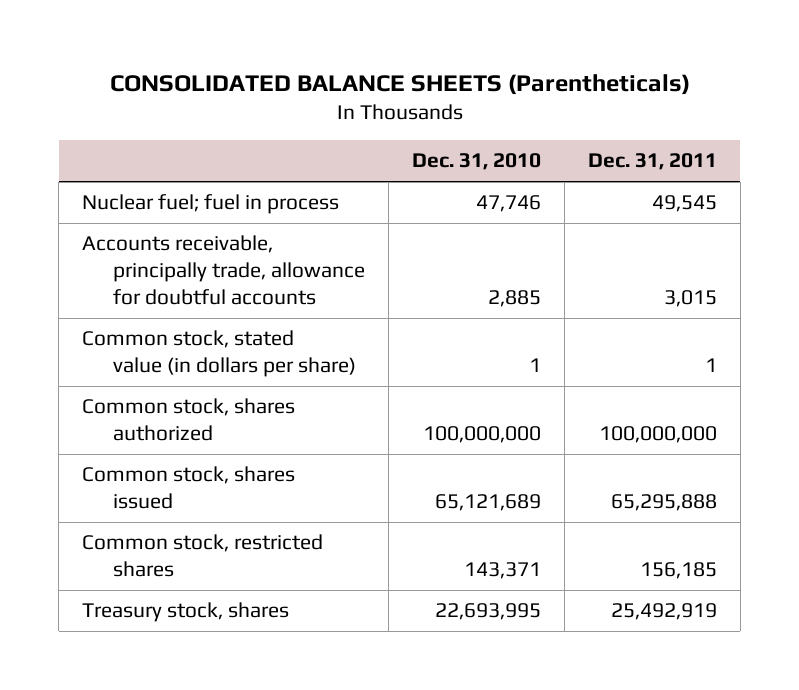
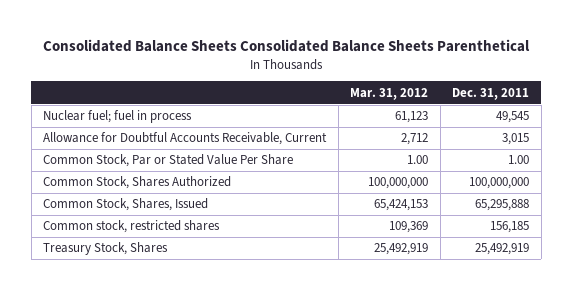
[109,74,690,96] CONSOLIDATED BALANCE SHEETS (Parentheticals) -> [43,39,531,53] Consolidated Balance Sheets Consolidated Balance Sheets Parenthetical
[412,153,542,171] Dec. 31, 2010 -> none
none -> [350,87,429,100] Mar. 31, 2012
[82,235,366,306] Accounts receivable, principally trade, allowance for doubtful accounts -> [43,132,328,146] Allowance for Doubtful Accounts Receivable, Current
[82,330,357,378] Common stock, stated value (in dollars per share) -> [43,154,294,168] Common Stock, Par or Stated Value Per Share
[704,358,717,373] 1 -> [508,155,530,165] 1.00
[82,398,296,442] Common stock, shares authorized -> [43,176,232,190] Common Stock, Shares Authorized
[82,466,296,510] Common stock, shares issued -> [43,198,209,212] Common Stock, Shares, Issued
[82,602,290,623] Treasury stock, shares -> [43,242,169,256] Treasury Stock, Shares

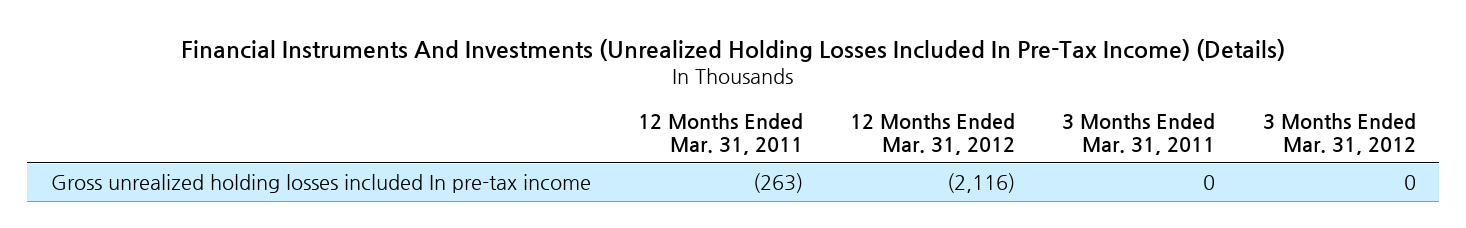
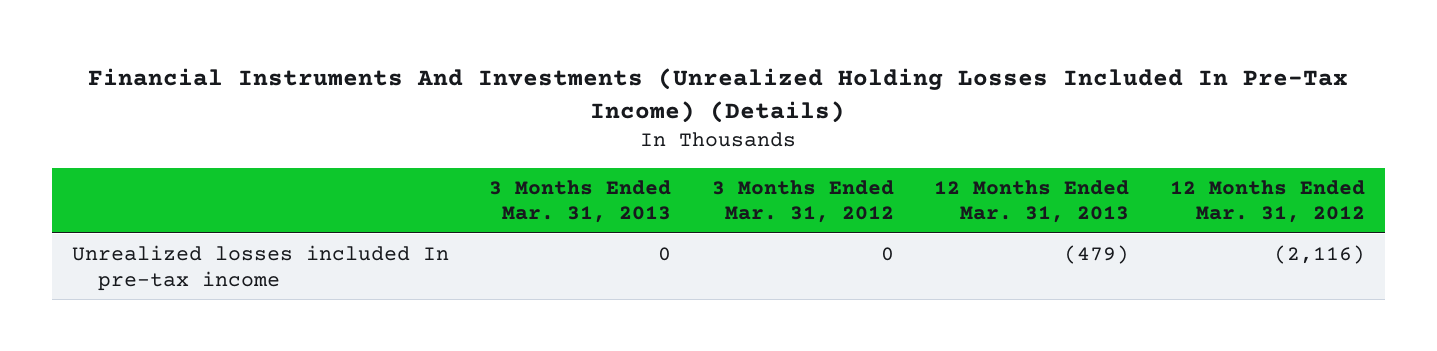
[637,112,803,155] 12 Months Ended Mar. 31, 2011 -> none
[1062,112,1216,155] 3 Months Ended Mar. 31, 2011 -> none
none -> [489,179,672,224] 3 Months Ended Mar. 31, 2013
none -> [934,179,1130,224] 12 Months Ended Mar. 31, 2013
[50,174,591,194] Gross unrealized holding losses included In pre-tax income -> [71,244,449,291] Unrealized losses included In pre-tax income

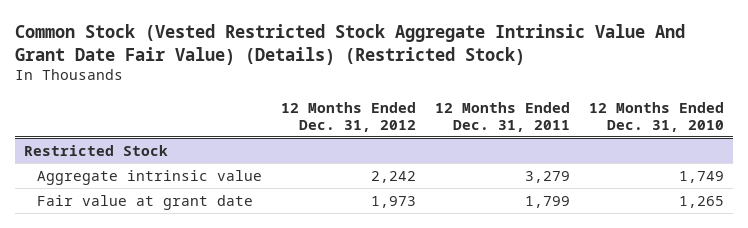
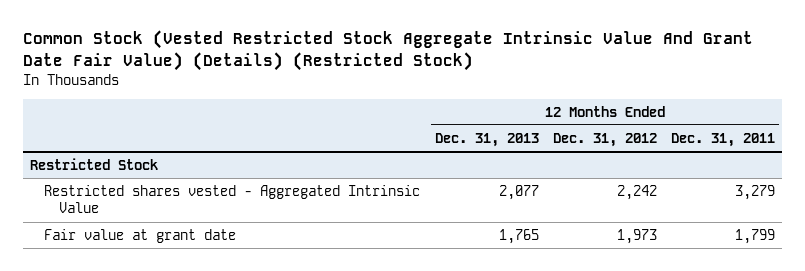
[588,101,724,132] 12 Months Ended Dec. 31, 2010 -> none
none -> [434,132,539,147] Dec. 31, 2013
[37,169,263,185] Aggregate intrinsic value -> [44,185,421,214] Restricted shares vested - Aggregated Intrinsic Value

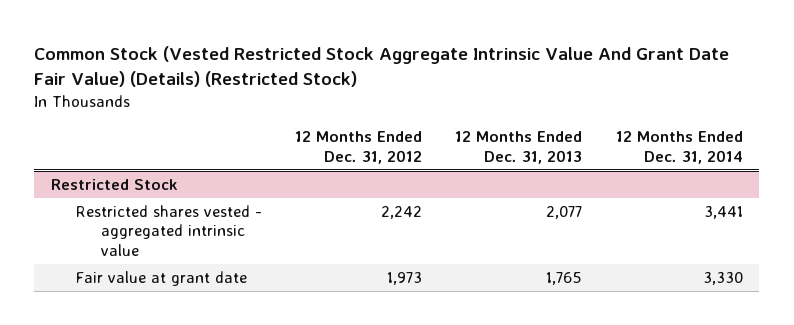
[671,132,776,147] Dec. 31, 2011 -> none
none -> [615,131,743,164] 12 Months Ended Dec. 31, 2014
[44,185,421,214] Restricted shares vested - Aggregated Intrinsic Value -> [75,205,262,256] Restricted shares vested - aggregated intrinsic value

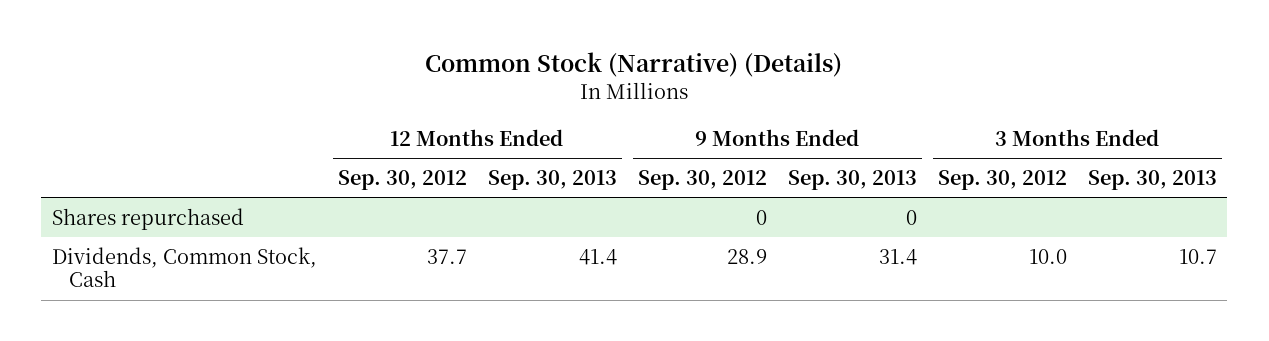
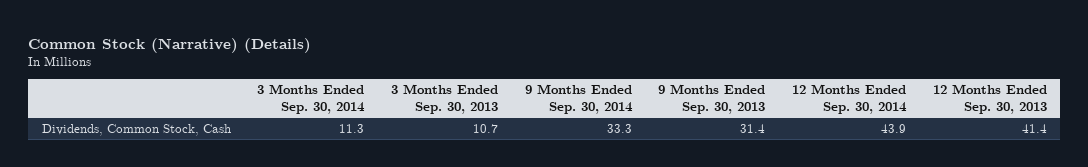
[337,169,467,190] Sep. 30, 2012 -> none
[637,169,767,190] Sep. 30, 2012 -> none
[937,169,1067,190] Sep. 30, 2012 -> none
none -> [257,84,366,115] 3 Months Ended Sep. 30, 2014
none -> [524,84,633,115] 9 Months Ended Sep. 30, 2014
none -> [791,84,907,115] 12 Months Ended Sep. 30, 2014
[51,207,244,230] Shares repurchased -> none

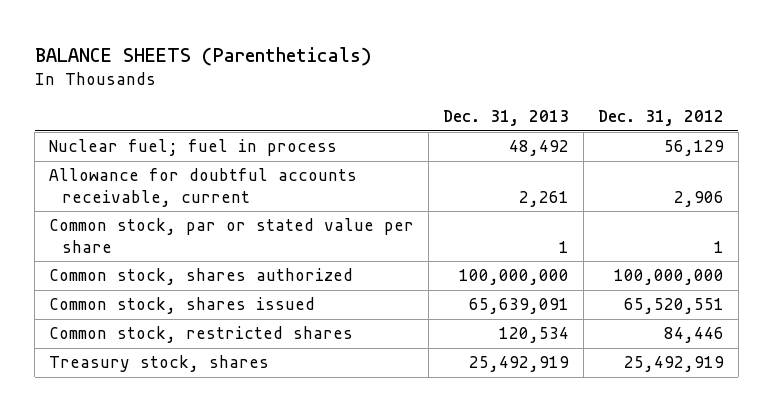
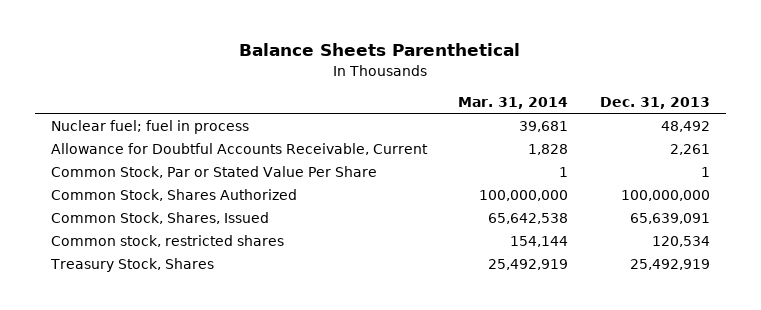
[34,46,372,66] BALANCE SHEETS (Parentheticals) -> [239,43,521,57] Balance Sheets Parenthetical
[598,110,725,127] Dec. 31, 2012 -> none
none -> [458,96,569,109] Mar. 31, 2014
[49,168,358,208] Allowance for doubtful accounts receivable, current -> [50,142,428,155] Allowance for Doubtful Accounts Receivable, Current
[49,218,415,254] Common stock, par or stated value per share -> [50,165,377,178] Common Stock, Par or Stated Value Per Share
[49,268,354,286] Common stock, shares authorized -> [50,188,297,201] Common Stock, Shares Authorized
[49,297,316,315] Common stock, shares issued -> [50,211,269,224] Common Stock, Shares, Issued
[49,355,270,373] Treasury stock, shares -> [49,257,214,272] Treasury Stock, Shares

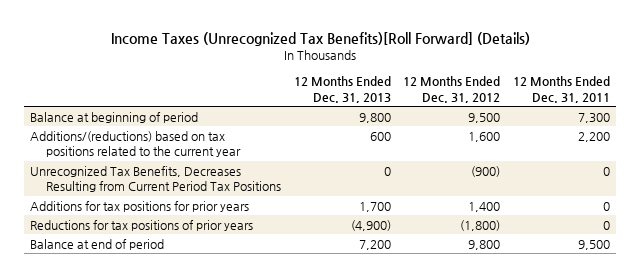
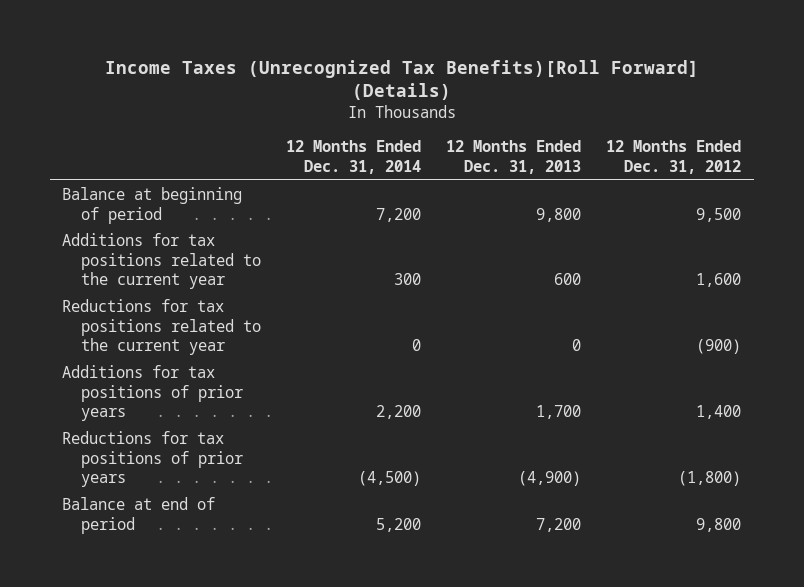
[512,76,610,103] 12 Months Ended Dec. 31, 2011 -> none
none -> [285,140,421,174] 12 Months Ended Dec. 31, 2014
[29,130,242,158] Additions/(reductions) based on tax positions related to the current year -> [62,232,261,290] Additions for tax positions related to the current year
[29,165,282,193] Unrecognized Tax Benefits, Decreases Resulting from Current Period Tax Positions -> [62,298,261,356] Reductions for tax positions related to the current year
[29,200,249,212] Additions for tax positions for prior years -> [62,364,243,422] Additions for tax positions of prior years

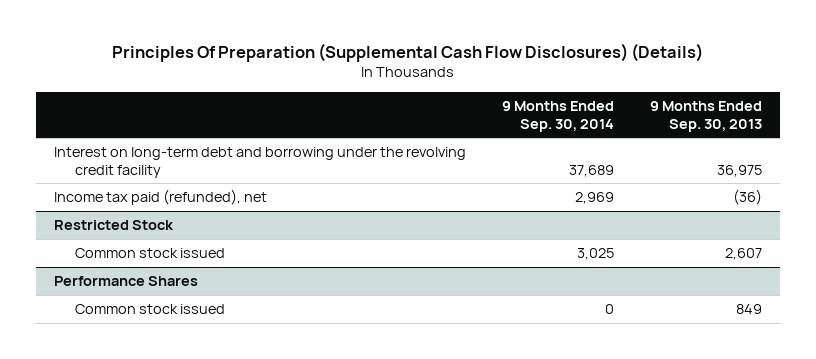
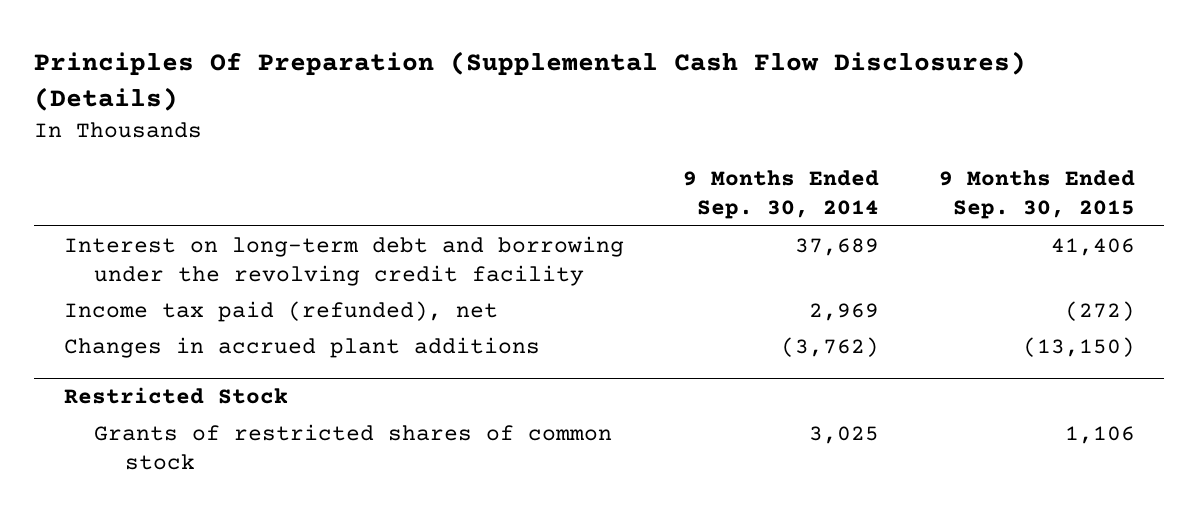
[650,100,763,132] 9 Months Ended Sep. 30, 2013 -> none
none -> [938,170,1135,220] 9 Months Ended Sep. 30, 2015
none -> [63,336,540,358] Changes in accrued plant additions
[53,276,198,287] Performance Shares -> none
[74,304,225,315] Common stock issued -> none
[74,248,225,259] Common stock issued -> [94,423,613,470] Grants of restricted shares of common stock

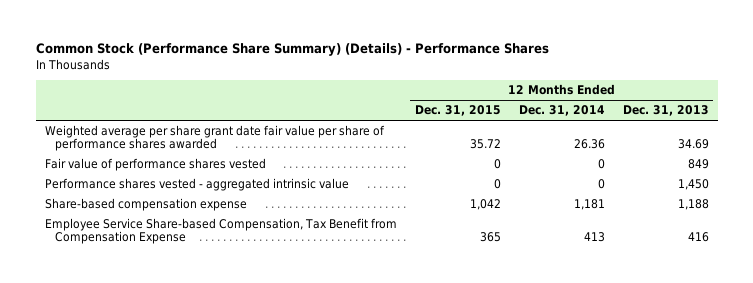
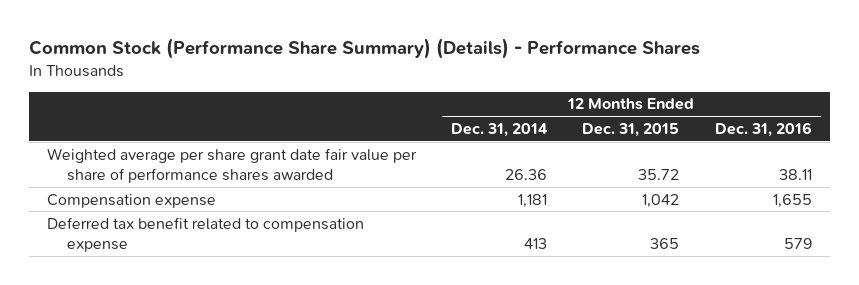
[622,105,709,117] Dec. 31, 2013 -> none
none -> [714,121,812,137] Dec. 31, 2016
[44,158,266,172] Fair value of performance shares vested -> none
[44,178,349,192] Performance shares vested - aggregated intrinsic value -> none
[44,198,247,212] Share-based compensation expense -> [46,193,216,208] Compensation expense
[44,218,397,245] Employee Service Share-based Compensation, Tax Benefit from Compensation Expense -> [46,216,364,252] Deferred tax benefit related to compensation expense

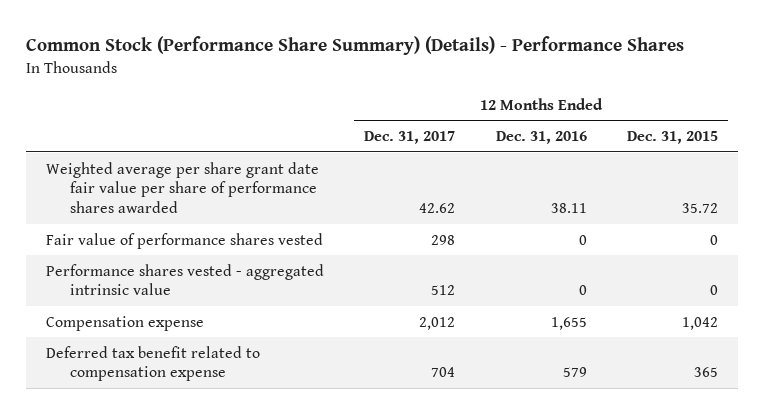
[451,122,549,137] Dec. 31, 2014 -> none
none -> [364,131,456,145] Dec. 31, 2017
none -> [45,232,323,249] Fair value of performance shares vested
none -> [45,263,324,296] Performance shares vested - aggregated intrinsic value

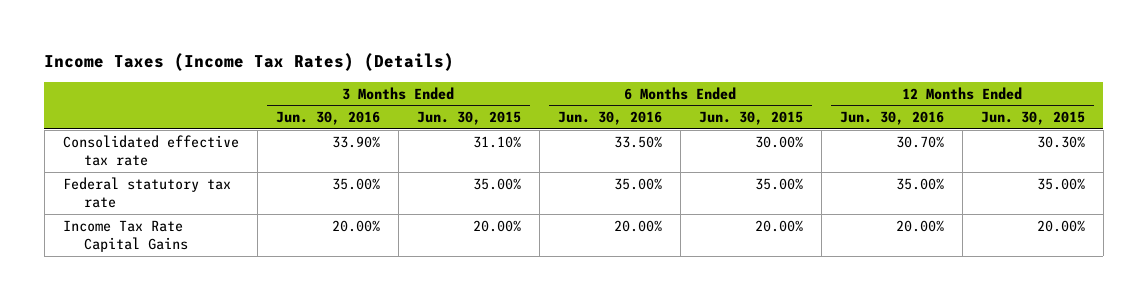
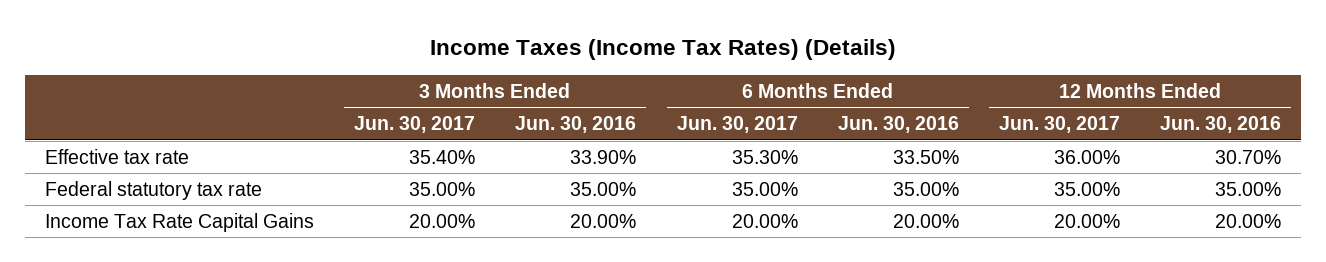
[416,111,521,126] Jun. 30, 2015 -> none
[698,111,803,126] Jun. 30, 2015 -> none
[980,111,1085,126] Jun. 30, 2015 -> none
none -> [354,116,476,134] Jun. 30, 2017
none -> [676,116,798,134] Jun. 30, 2017
none -> [998,116,1120,134] Jun. 30, 2017
[62,134,239,167] Consolidated effective tax rate -> [45,148,190,164] Effective tax rate

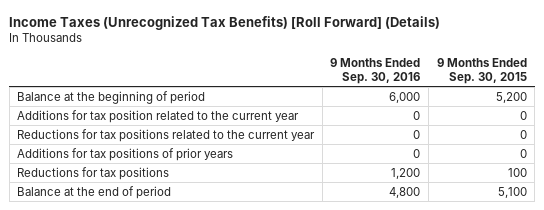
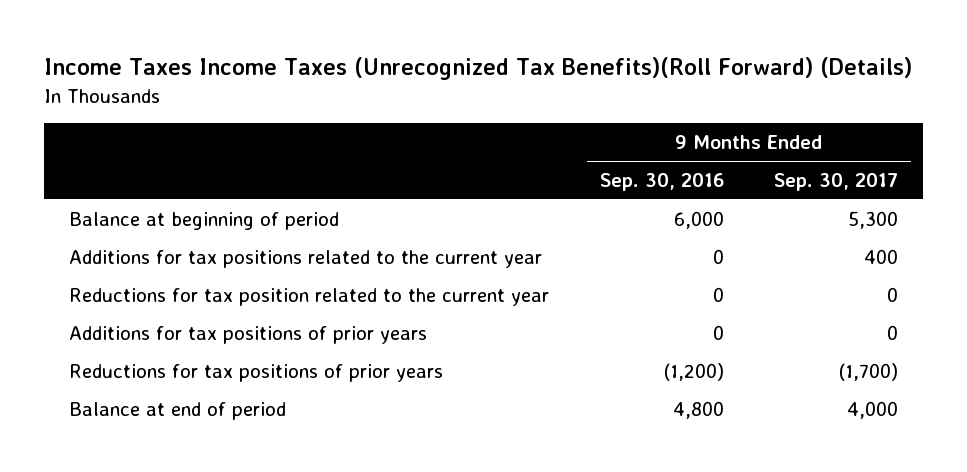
[9,15,441,30] Income Taxes (Unrecognized Tax Benefits) [Roll Forward] (Details) -> [43,57,912,81] Income Taxes Income Taxes (Unrecognized Tax Benefits)(Roll Forward) (Details)
[436,57,527,84] 9 Months Ended Sep. 30, 2015 -> none
none -> [774,172,899,191] Sep. 30, 2017
[17,90,206,104] Balance at the beginning of period -> [69,211,340,230] Balance at beginning of period
[17,109,300,123] Additions for tax position related to the current year -> [69,249,543,268] Additions for tax positions related to the current year
[17,128,316,142] Reductions for tax positions related to the current year -> [69,287,550,306] Reductions for tax position related to the current year
[17,166,170,180] Reductions for tax positions -> [69,363,444,382] Reductions for tax positions of prior years
[391,167,421,179] 1,200 -> [663,362,724,381] (1,200)
[17,185,172,199] Balance at the end of period -> [69,401,287,420] Balance at end of period

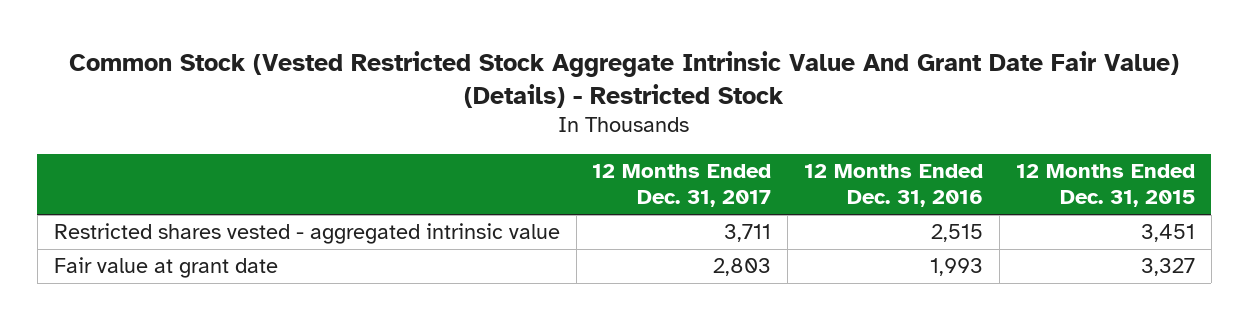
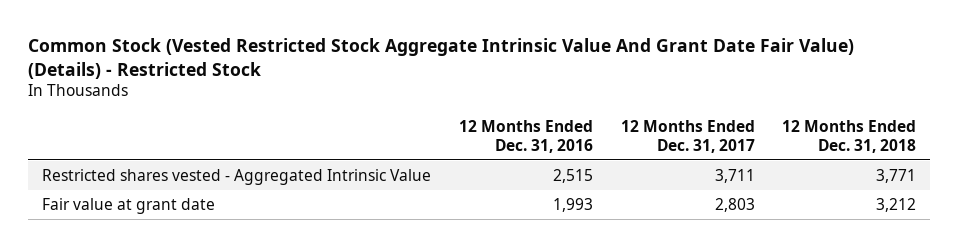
[1015,164,1195,208] 12 Months Ended Dec. 31, 2015 -> none
none -> [782,119,917,153] 12 Months Ended Dec. 31, 2018
[53,223,560,245] Restricted shares vested - aggregated intrinsic value -> [42,169,432,186] Restricted shares vested - Aggregated Intrinsic Value

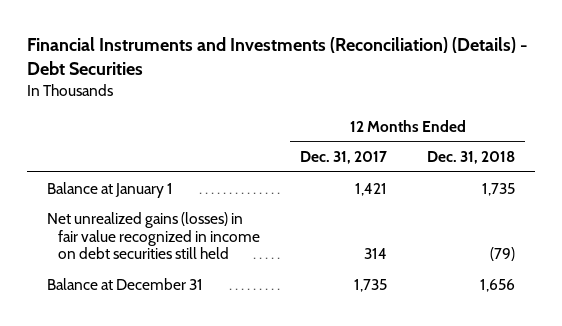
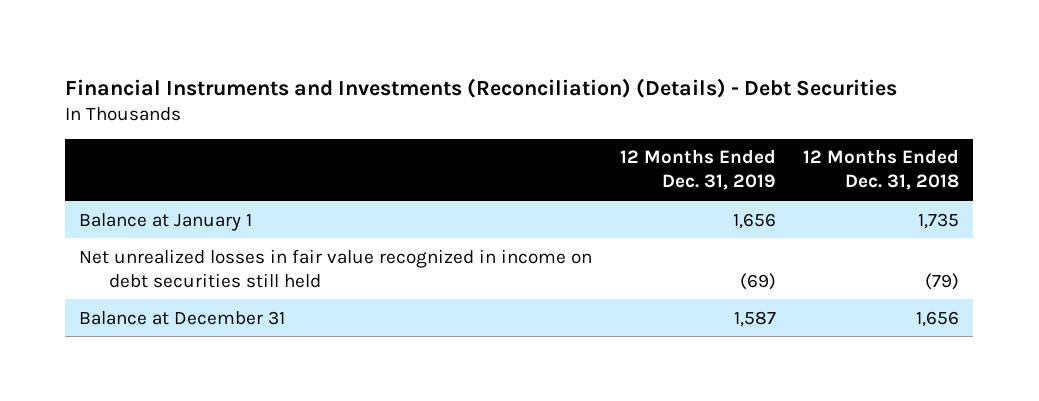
[300,151,388,165] Dec. 31, 2017 -> none
none -> [619,149,776,191] 12 Months Ended Dec. 31, 2019
[46,211,261,260] Net unrealized gains (losses) in fair value recognized in income on debt securities still held -> [79,248,593,288] Net unrealized losses in fair value recognized in income on debt securities still held

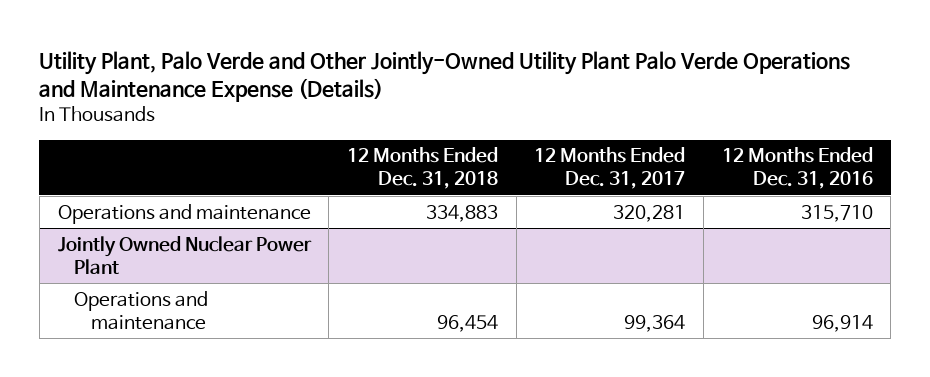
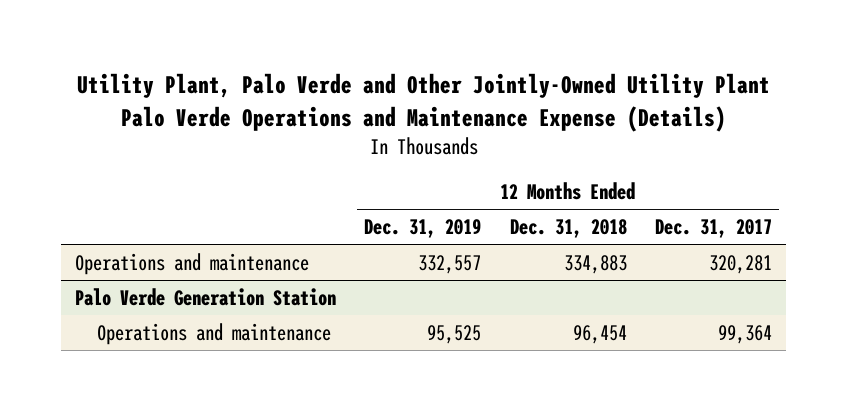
[721,147,873,190] 12 Months Ended Dec. 31, 2016 -> none
none -> [364,219,482,239] Dec. 31, 2019
[57,235,312,274] Jointly Owned Nuclear Power Plant -> [74,287,336,306] Palo Verde Generation Station

